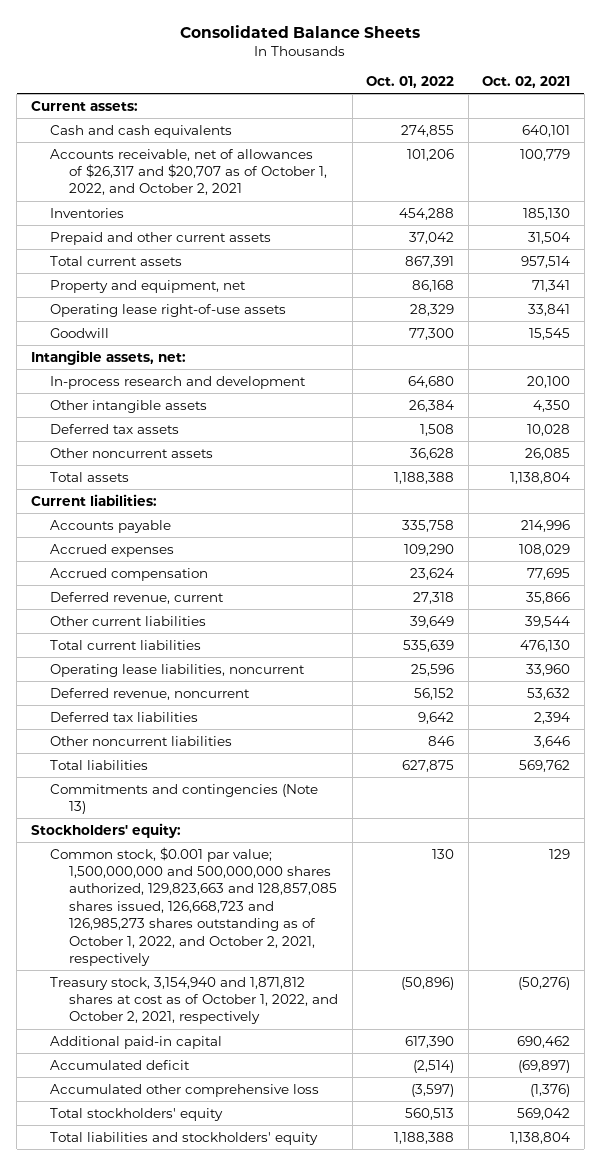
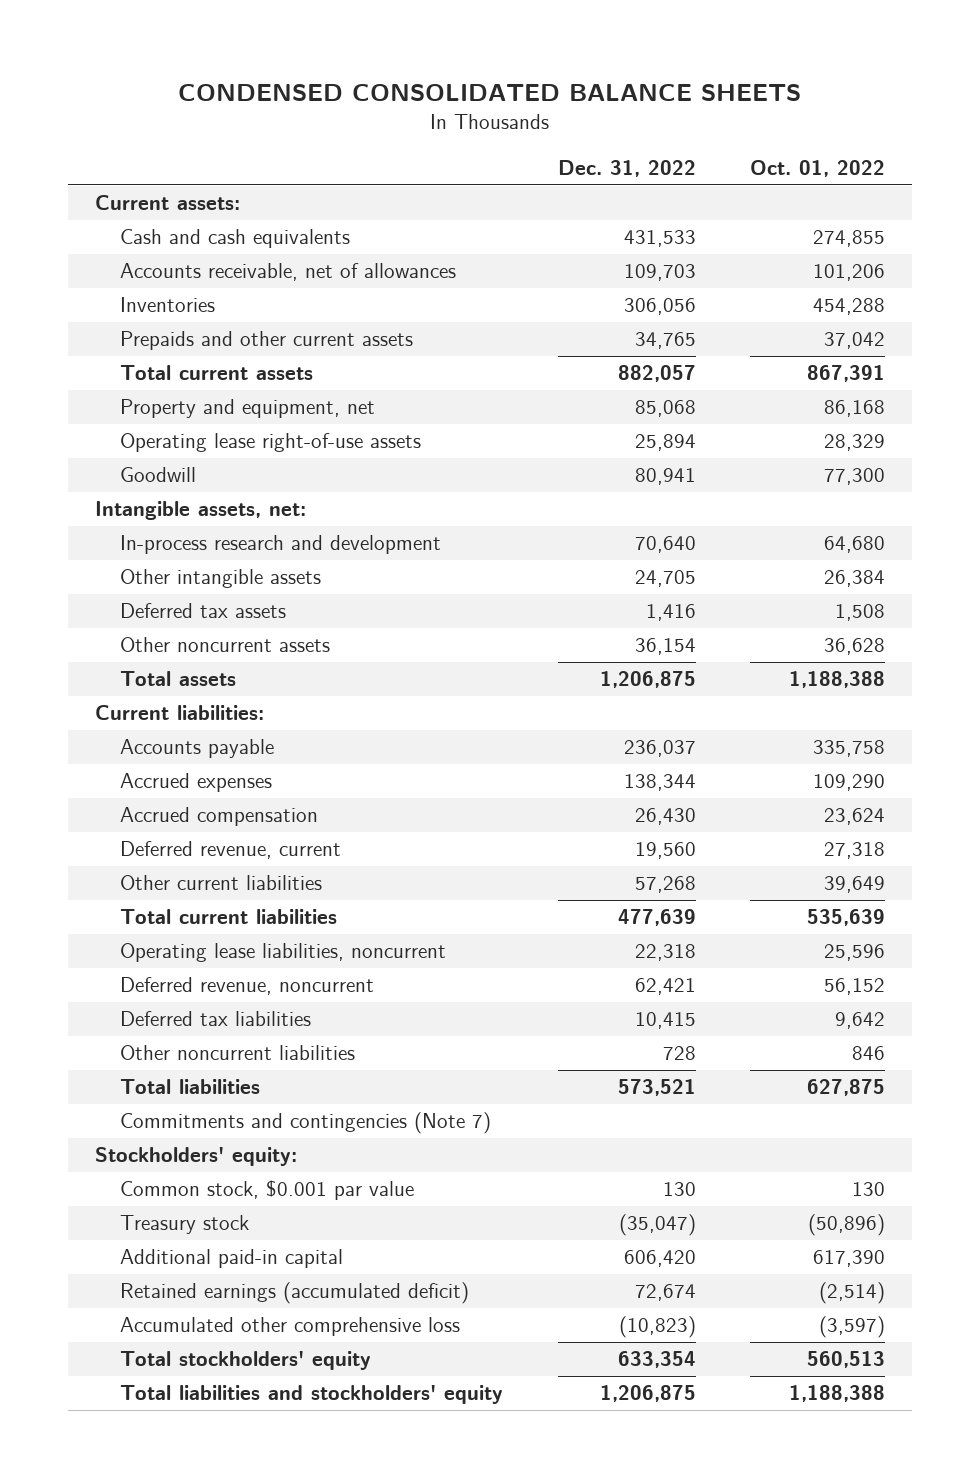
[180,24,421,38] Consolidated Balance Sheets -> [177,83,801,101] CONDENSED CONSOLIDATED BALANCE SHEETS
[482,75,571,88] Oct. 02, 2021 -> none
none -> [557,159,696,177] Dec. 31, 2022
[49,148,327,196] Accounts receivable, net of allowances of $26,317 and $20,707 as of October 1, 2022, and October 2, 2021 -> [120,263,457,282] Accounts receivable, net of allowances
[49,231,271,245] Prepaid and other current assets -> [120,331,414,351] Prepaids and other current assets
[49,783,318,815] Commitments and contingencies (Note 13) -> [120,1112,492,1135] Commitments and contingencies (Note 7)
[49,846,337,966] Common stock, $0.001 par value; 1,500,000,000 and 500,000,000 shares authorized, 129,823,663 and 128,857,085 shares issued, 126,668,723 and 126,985,273 shares outstanding as of October 1, 2022, and October 2, 2021, respectively -> [120,1180,415,1201] Common stock, $0.001 par value
[49,976,338,1025] Treasury stock, 3,154,940 and 1,871,812 shares at cost as of October 1, 2022, and October 2, 2021, respectively -> [120,1215,250,1235] Treasury stock
[49,1059,190,1070] Accumulated deficit -> [120,1282,470,1305] Retained earnings (accumulated deficit)

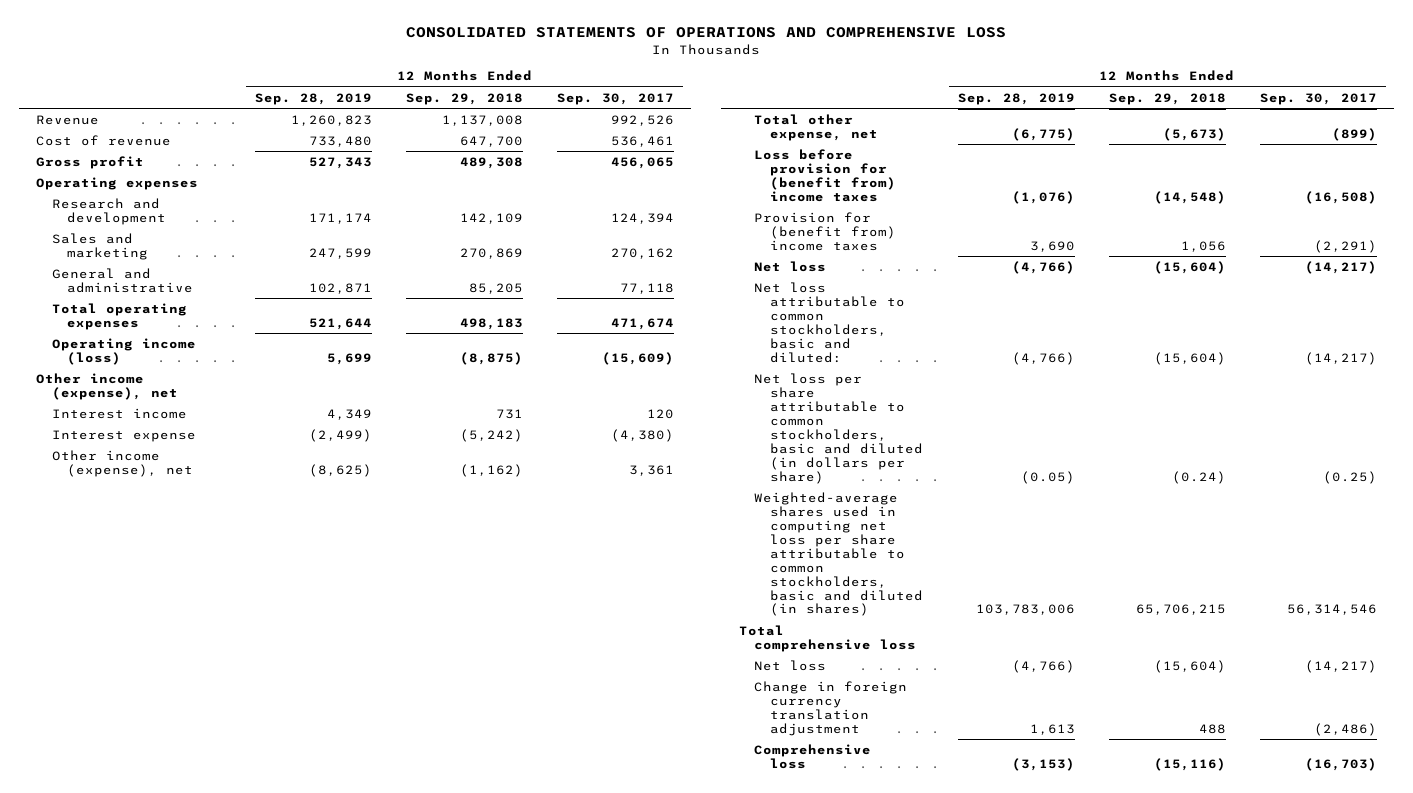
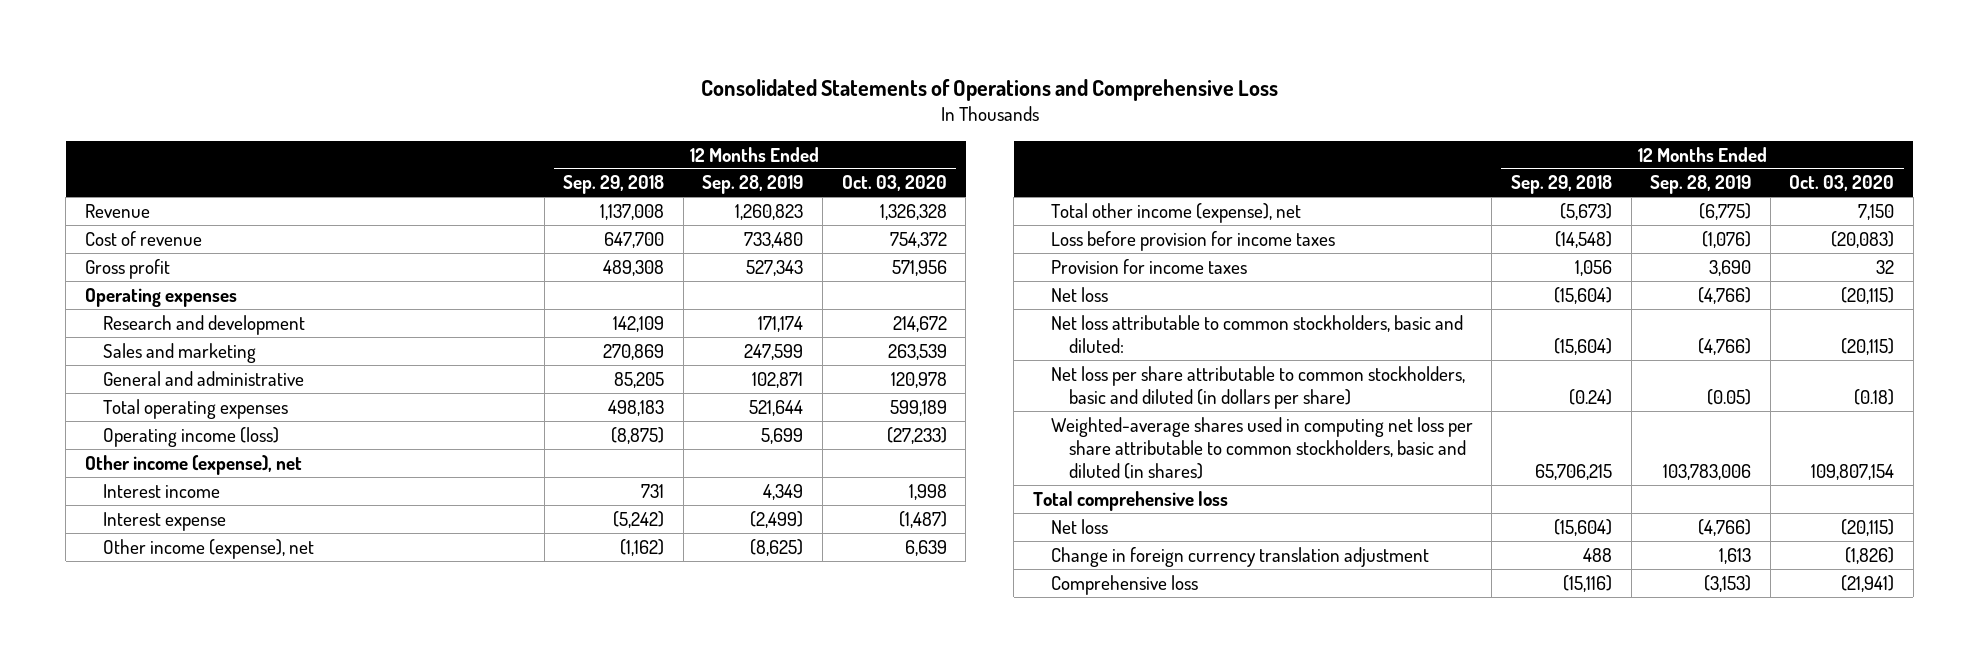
[406,27,1007,39] CONSOLIDATED STATEMENTS OF OPERATIONS AND COMPREHENSIVE LOSS -> [700,78,1278,101] Consolidated Statements of Operations and Comprehensive Loss
[557,92,675,105] Sep. 30, 2017 -> none
none -> [841,175,947,192] Oct. 03, 2020
[754,113,879,141] Total other expense, net -> [1050,202,1301,223] Total other income (expense), net
[754,148,897,202] Loss before provision for (benefit from) income taxes -> [1050,230,1335,251] Loss before provision for income taxes
[754,211,897,251] Provision for (benefit from) income taxes -> [1050,258,1247,274] Provision for income taxes

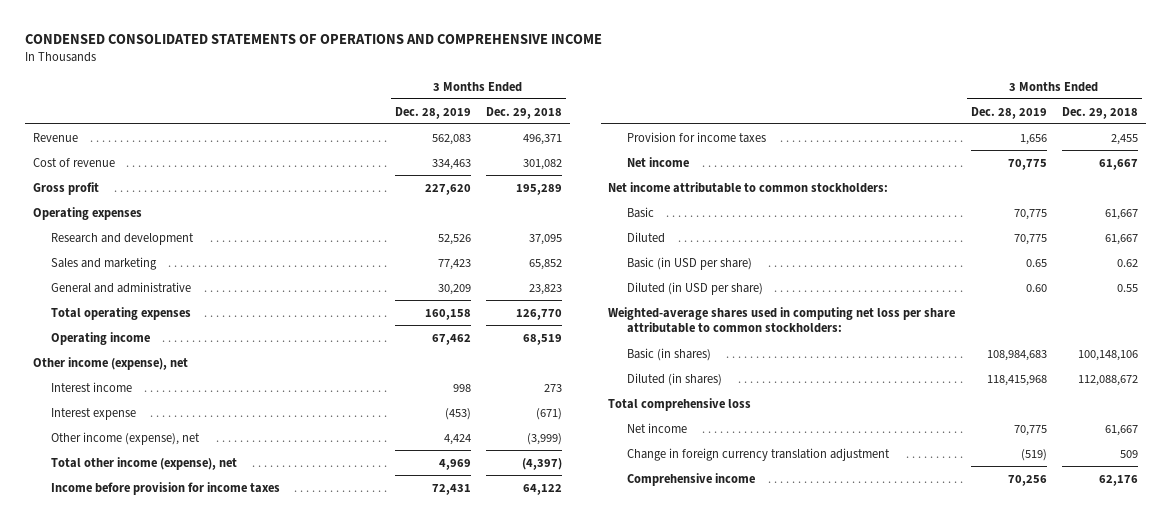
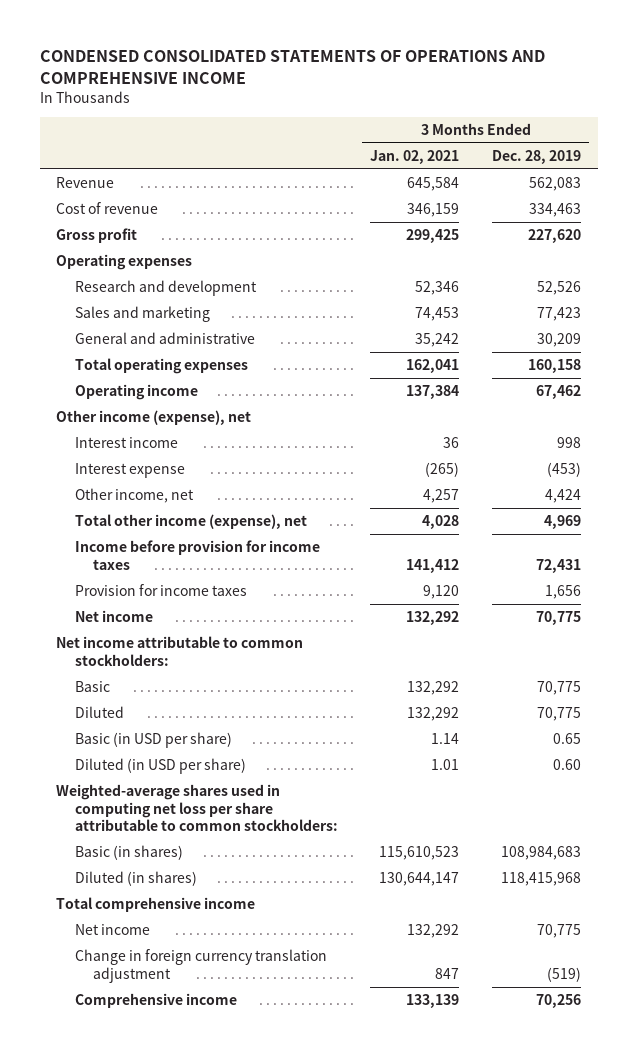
[485,106,562,119] Dec. 29, 2018 -> none
none -> [370,149,460,164] Jan. 02, 2021
[51,431,201,445] Other income (expense), net -> [74,488,194,504] Other income, net
[608,397,752,411] Total comprehensive loss -> [56,897,256,913] Total comprehensive income

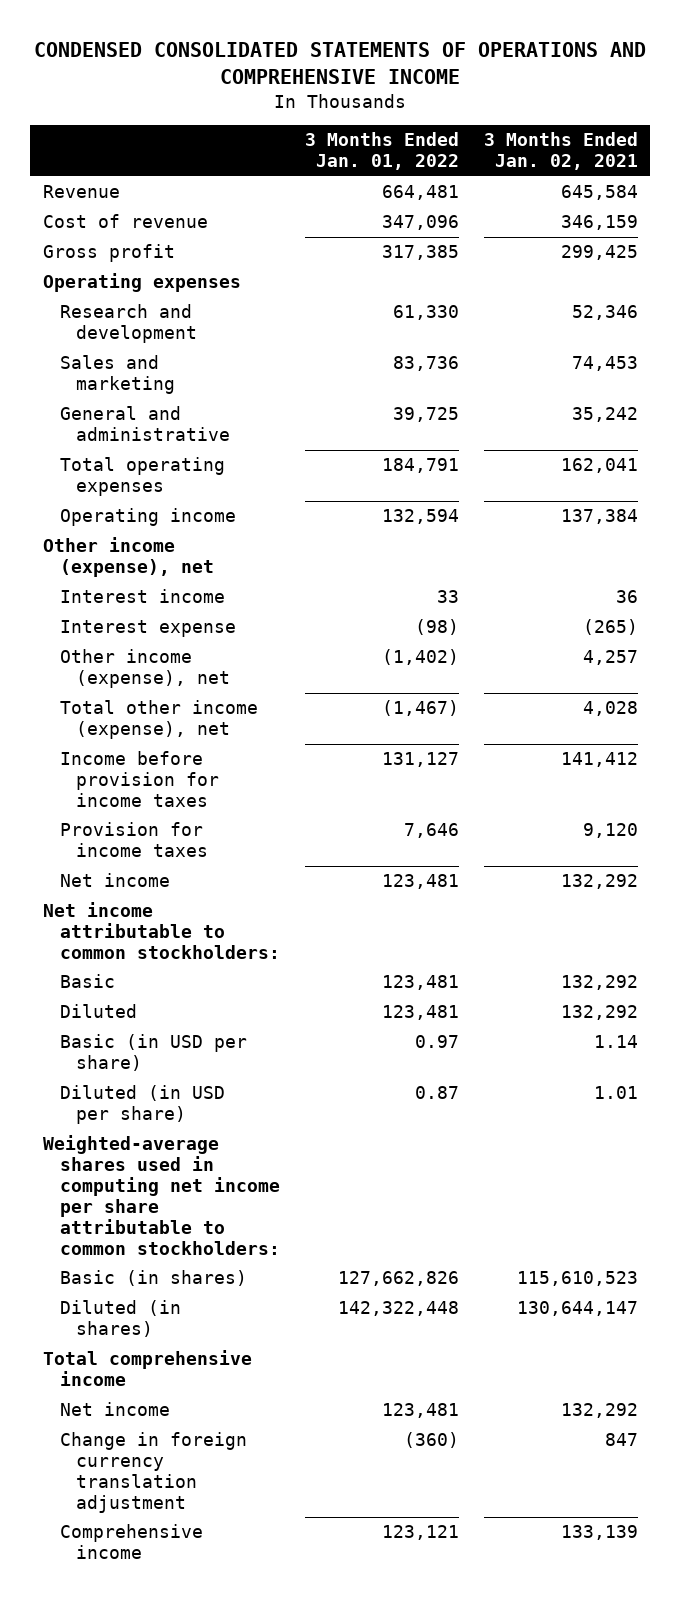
[492,149,582,164] Dec. 28, 2019 -> none
none -> [304,132,459,171] 3 Months Ended Jan. 01, 2022
[74,488,194,504] Other income, net -> [59,649,231,689] Other income (expense), net
[56,784,338,832] Weighted-average shares used in computing net loss per share attributable to common stockholders: -> [42,1135,280,1255] Weighted-average shares used in computing net income per share attributable to common stockholders:

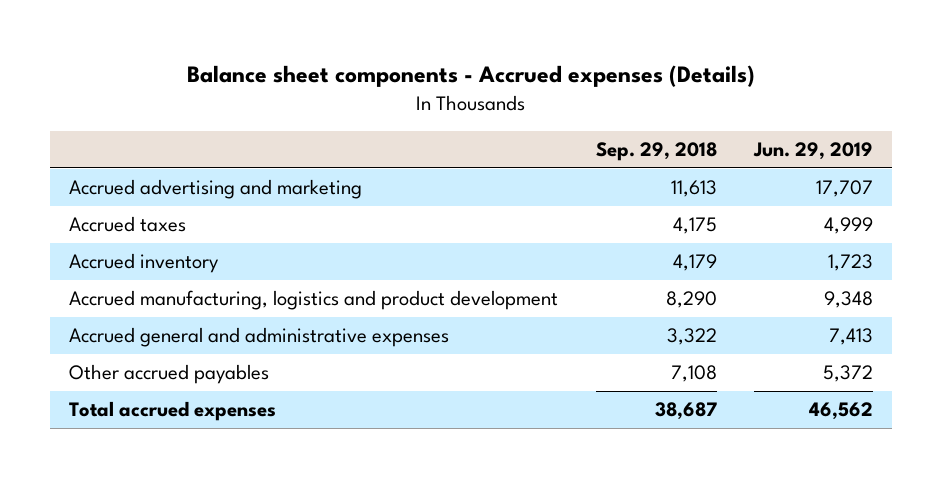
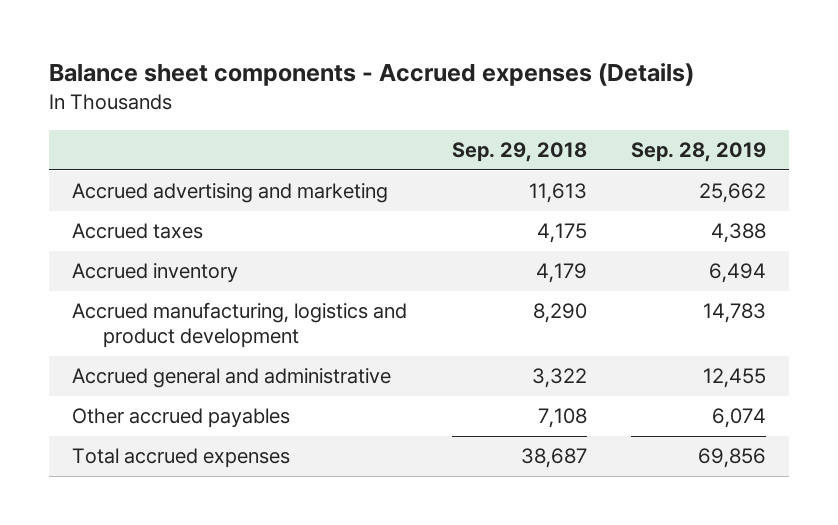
[753,142,874,161] Jun. 29, 2019 -> none
none -> [631,142,767,163] Sep. 28, 2019
[69,327,450,348] Accrued general and administrative expenses -> [71,368,391,389] Accrued general and administrative

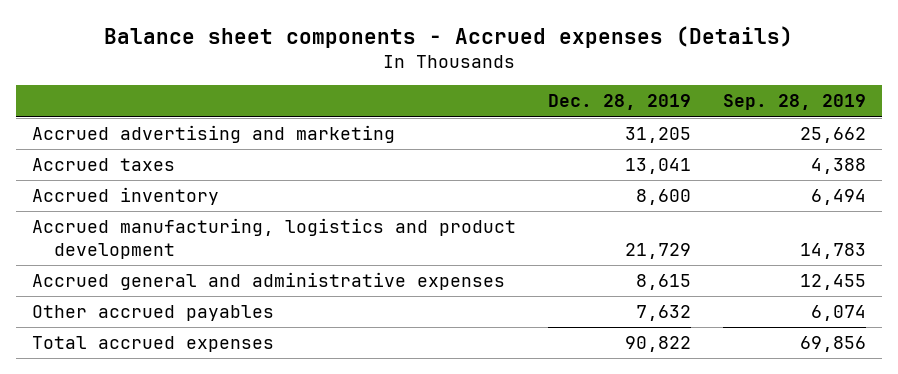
[451,142,587,163] Sep. 29, 2018 -> none
none -> [548,94,692,111] Dec. 28, 2019
[71,368,391,389] Accrued general and administrative -> [32,272,506,291] Accrued general and administrative expenses

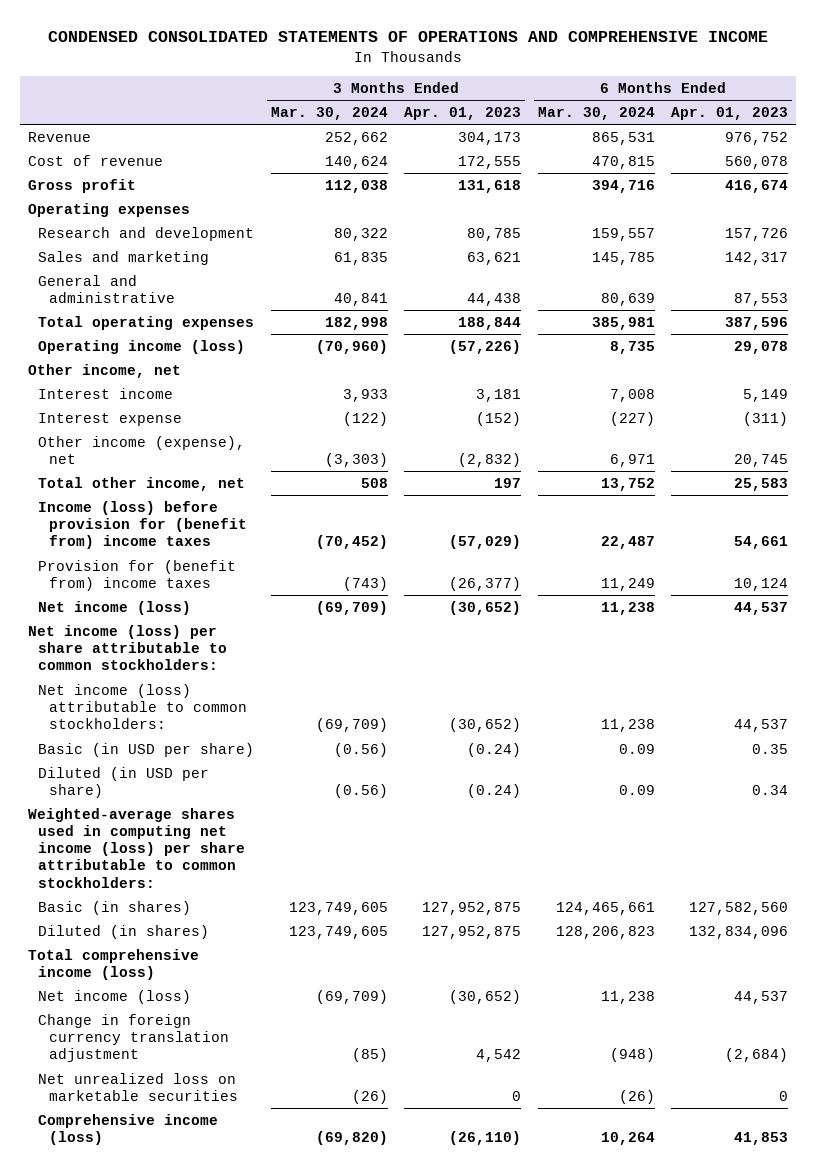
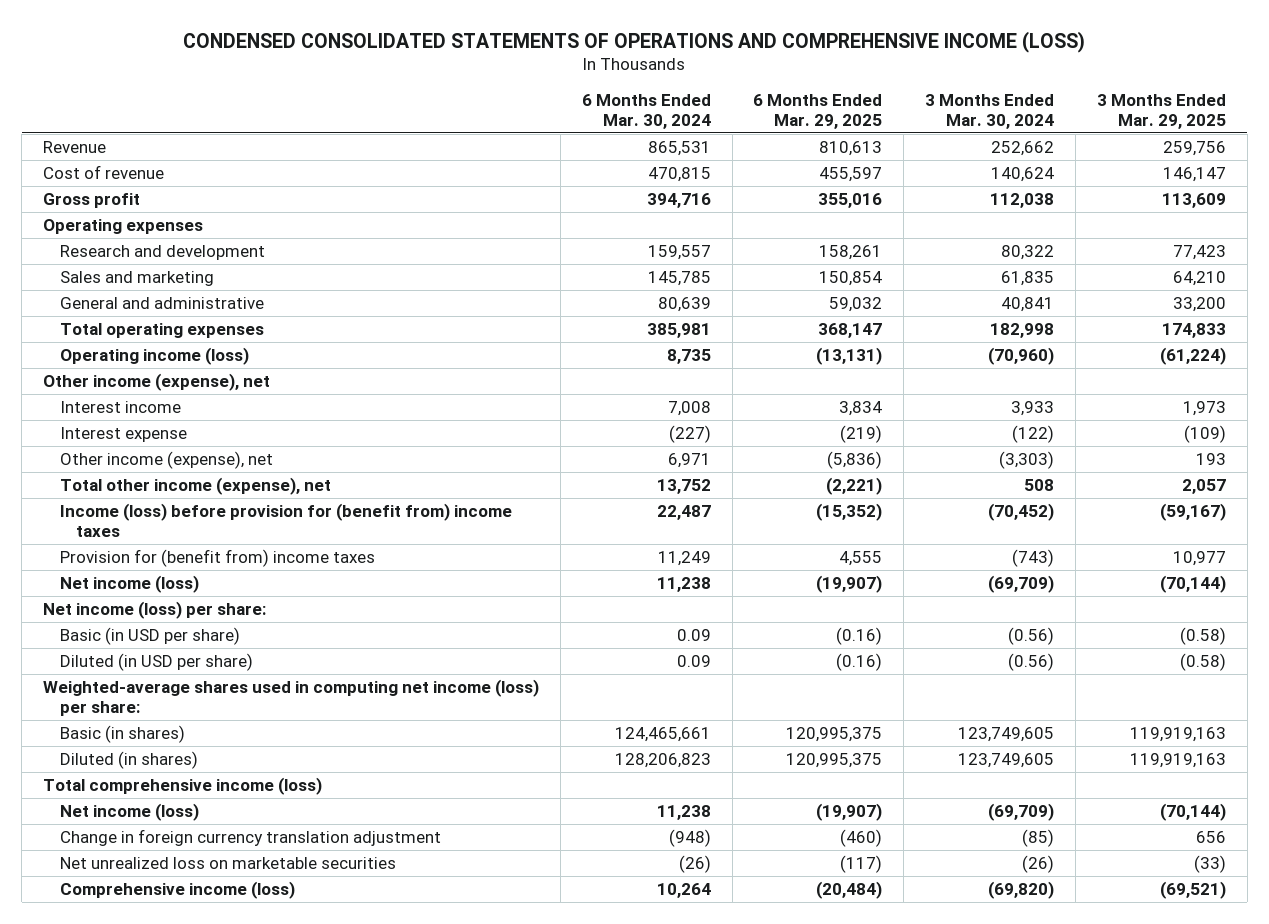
[48,31,769,43] CONDENSED CONSOLIDATED STATEMENTS OF OPERATIONS AND COMPREHENSIVE INCOME -> [183,30,1086,53] CONDENSED CONSOLIDATED STATEMENTS OF OPERATIONS AND COMPREHENSIVE INCOME (LOSS)
[404,106,522,120] Apr. 01, 2023 -> none
[671,106,789,120] Apr. 01, 2023 -> none
none -> [753,94,883,129] 6 Months Ended Mar. 29, 2025
none -> [1096,94,1226,129] 3 Months Ended Mar. 29, 2025
[28,363,182,378] Other income, net -> [43,372,271,391] Other income (expense), net
[38,476,246,491] Total other income, net -> [59,476,331,495] Total other income (expense), net
[38,683,247,730] Net income (loss) attributable to common stockholders: -> none
[28,624,228,671] Net income (loss) per share attributable to common stockholders: -> [43,600,267,619] Net income (loss) per share:
[28,807,246,888] Weighted-average shares used in computing net income (loss) per share attributable to common stockholders: -> [43,678,540,716] Weighted-average shares used in computing net income (loss) per share:

